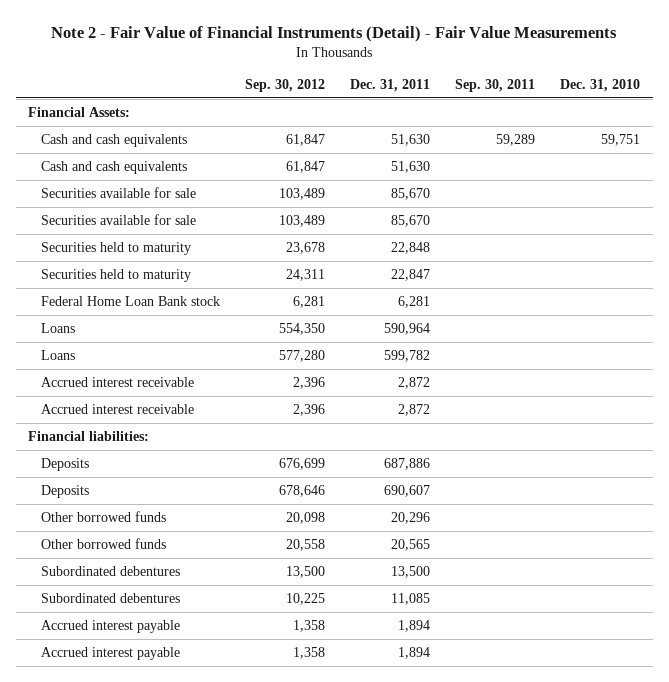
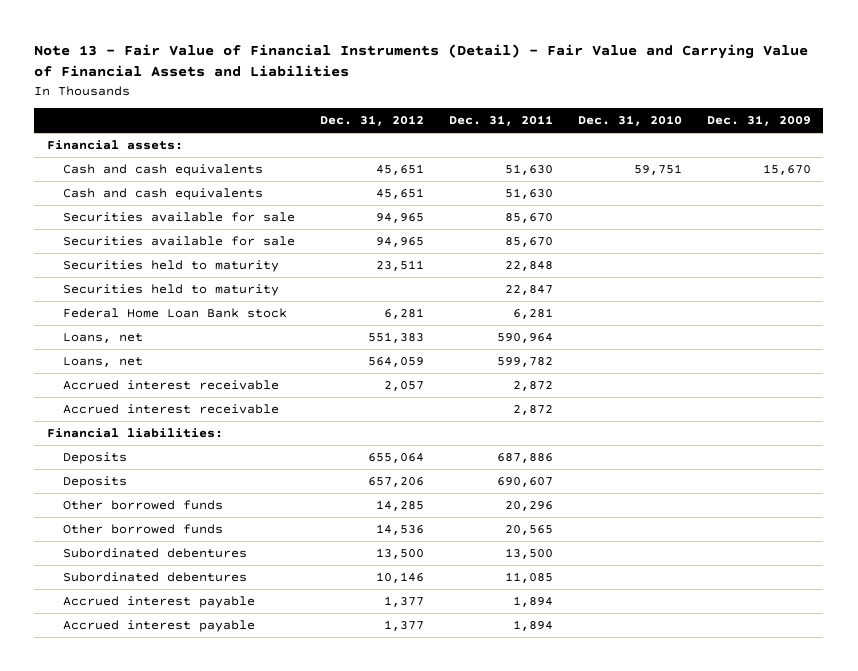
[51,25,618,42] Note 2 - Fair Value of Financial Instruments (Detail) - Fair Value Measurements -> [34,44,809,78] Note 13 - Fair Value of Financial Instruments (Detail) - Fair Value and Carrying Value of Financial Assets and Liabilities
[245,79,326,93] Sep. 30, 2012 -> none
[455,79,536,93] Sep. 30, 2011 -> none
none -> [320,115,425,127] Dec. 31, 2012
none -> [706,115,811,127] Dec. 31, 2009
[28,106,131,117] Financial Assets: -> [46,139,183,150] Financial assets:
[41,322,76,333] Loans -> [63,332,144,343] Loans, net
[41,349,76,360] Loans -> [63,356,144,367] Loans, net

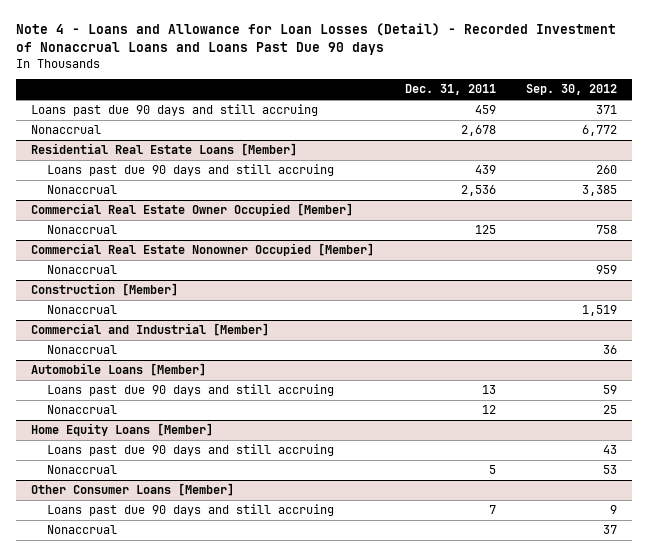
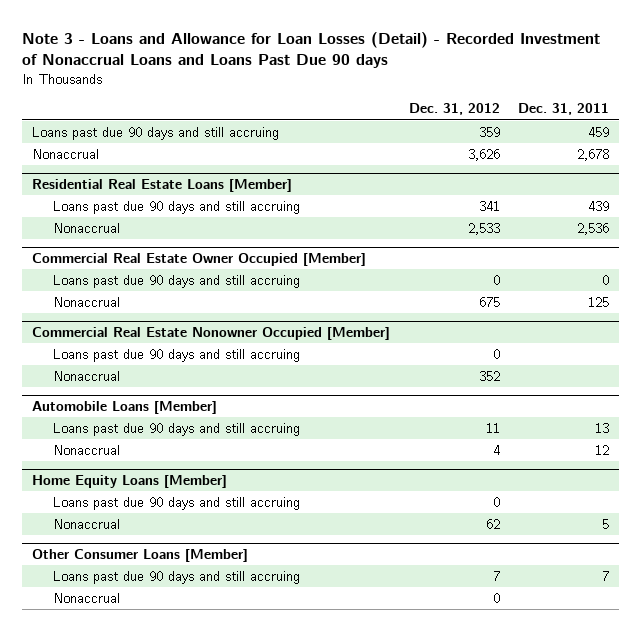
[16,23,617,56] Note 4 - Loans and Allowance for Loan Losses (Detail) - Recorded Investment of Nonaccrual Loans and Loans Past Due 90 days -> [22,31,601,69] Note 3 - Loans and Allowance for Loan Losses (Detail) - Recorded Investment of Nonaccrual Loans and Loans Past Due 90 days
[525,84,617,96] Sep. 30, 2012 -> none
none -> [408,103,500,116] Dec. 31, 2012
none -> [53,274,301,288] Loans past due 90 days and still accruing
[46,265,117,275] Nonaccrual -> none
[31,283,179,297] Construction [Member] -> none
[46,305,117,315] Nonaccrual -> none
[31,323,270,337] Commercial and Industrial [Member] -> none
none -> [53,348,301,362] Loans past due 90 days and still accruing

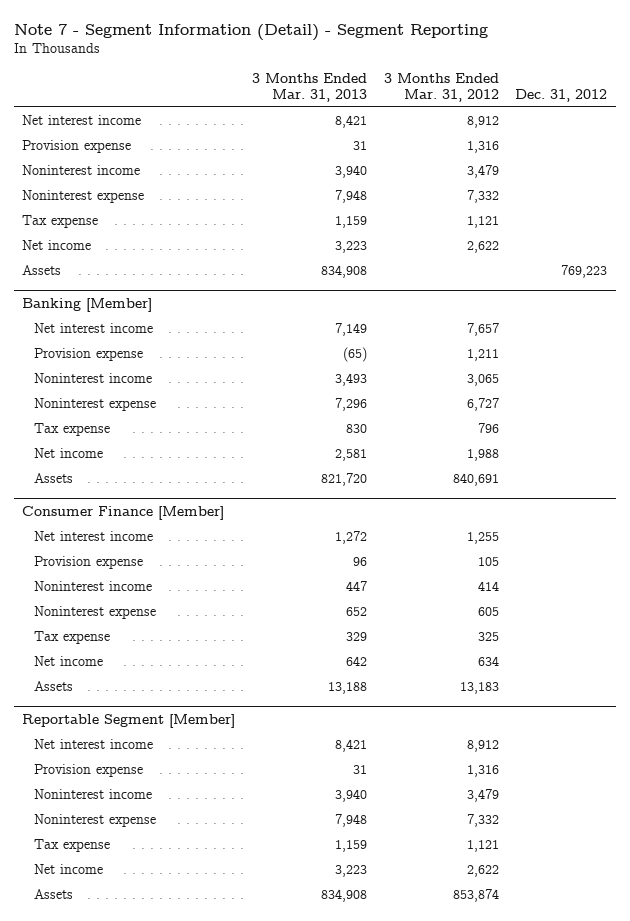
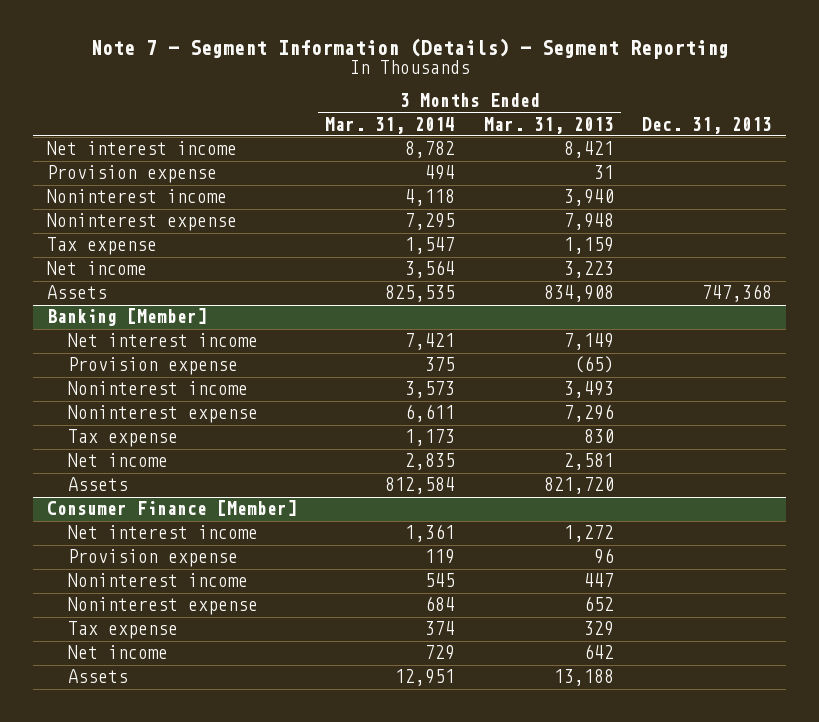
[14,23,489,41] Note 7 - Segment Information (Detail) - Segment Reporting -> [90,37,729,59] Note 7 - Segment Information (Details) - Segment Reporting
[383,73,499,102] 3 Months Ended Mar. 31, 2012 -> none
[515,88,608,102] Dec. 31, 2012 -> none
none -> [325,116,456,134] Mar. 31, 2014
none -> [642,116,773,134] Dec. 31, 2013
[22,713,236,728] Reportable Segment [Member] -> none
[34,739,154,750] Net interest income -> none
[34,764,144,778] Provision expense -> none
[34,789,153,800] Noninterest income -> none
[34,814,157,828] Noninterest expense -> none
[34,839,111,853] Tax expense -> none
[34,864,104,875] Net income -> none
[34,889,74,900] Assets -> none

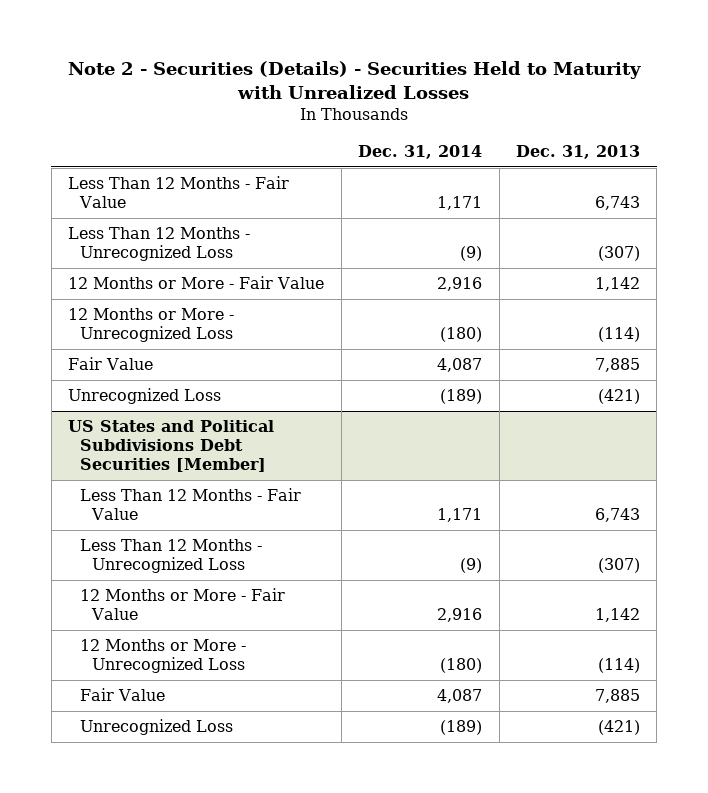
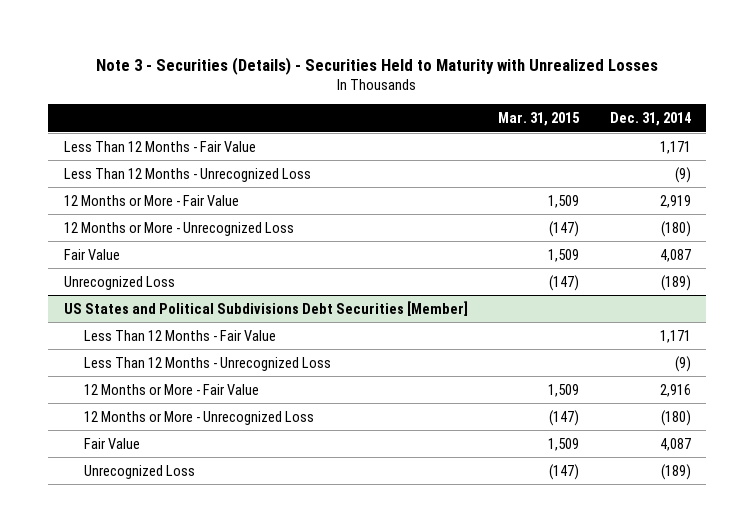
[68,61,642,100] Note 2 - Securities (Details) - Securities Held to Maturity with Unrealized Losses -> [96,56,659,75] Note 3 - Securities (Details) - Securities Held to Maturity with Unrealized Losses
[515,144,640,159] Dec. 31, 2013 -> none
none -> [498,112,581,127] Mar. 31, 2015
[437,277,483,292] 2,916 -> [659,194,691,208] 2,919

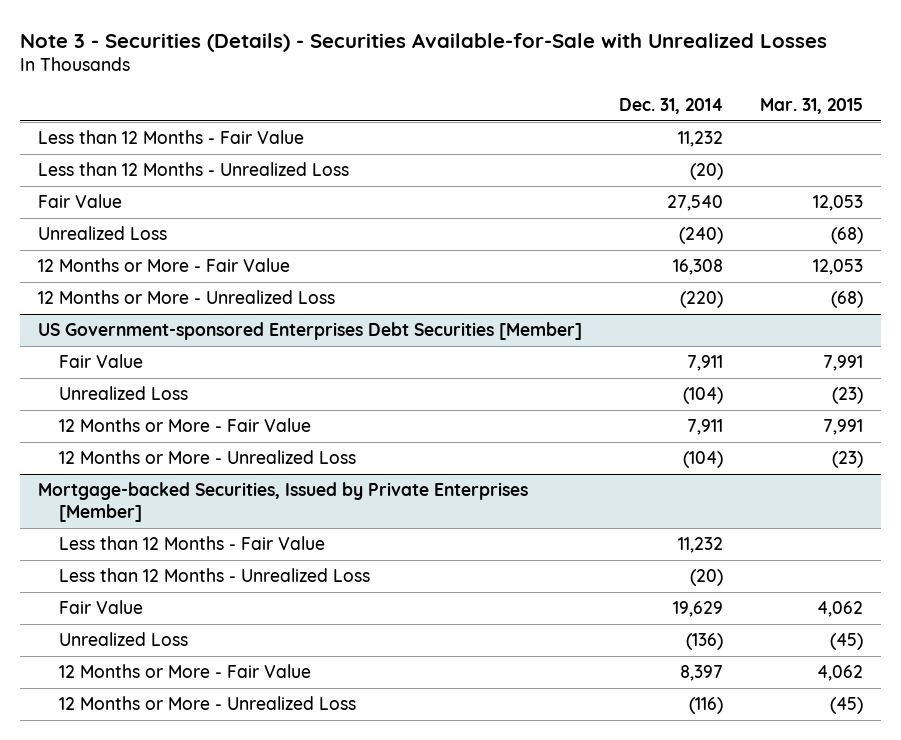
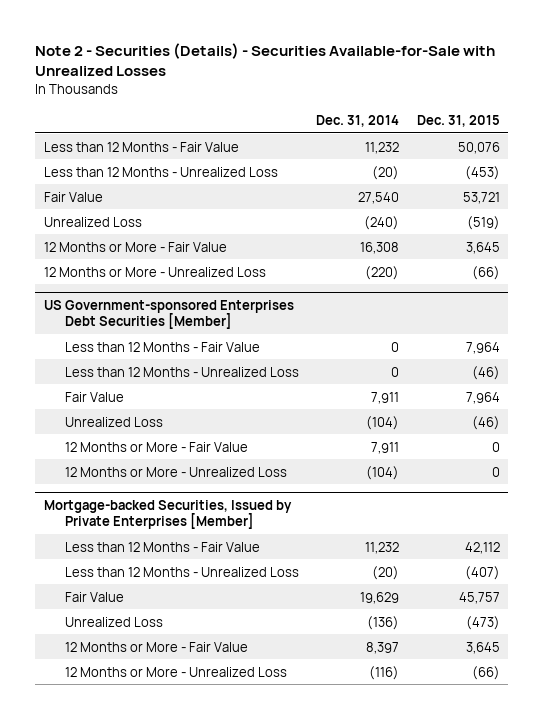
[20,32,828,52] Note 3 - Securities (Details) - Securities Available-for-Sale with Unrealized Losses -> [35,42,496,77] Note 2 - Securities (Details) - Securities Available-for-Sale with Unrealized Losses
[759,98,863,115] Mar. 31, 2015 -> none
none -> [416,114,500,127] Dec. 31, 2015
none -> [64,341,260,352] Less than 12 Months - Fair Value
none -> [64,366,299,377] Less than 12 Months - Unrealized Loss

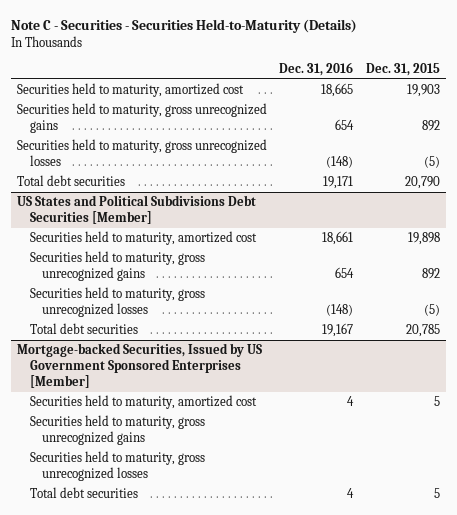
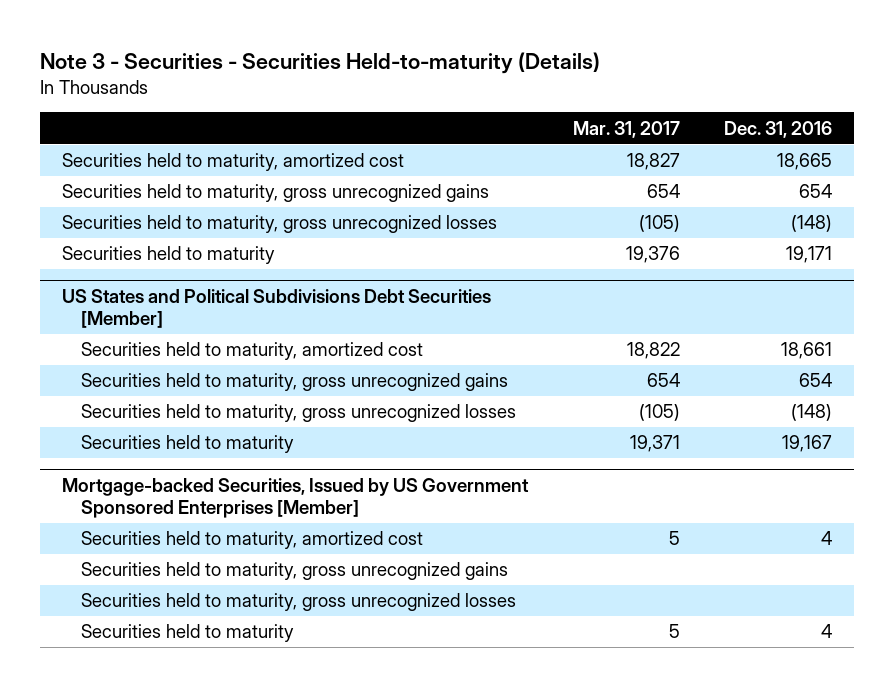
[10,18,357,33] Note C - Securities - Securities Held-to-Maturity (Details) -> [40,51,601,74] Note 3 - Securities - Securities Held-to-maturity (Details)
[365,63,440,77] Dec. 31, 2015 -> none
none -> [572,120,680,138] Mar. 31, 2017
[17,175,126,187] Total debt securities -> [62,246,276,265] Securities held to maturity
[29,323,138,335] Total debt securities -> [81,435,295,454] Securities held to maturity
[29,487,138,499] Total debt securities -> [81,624,295,643] Securities held to maturity

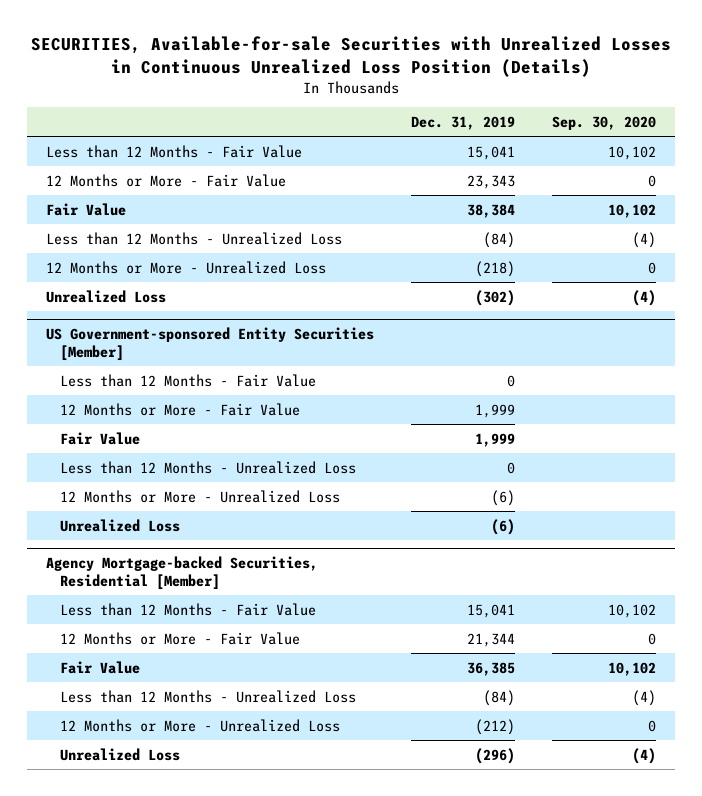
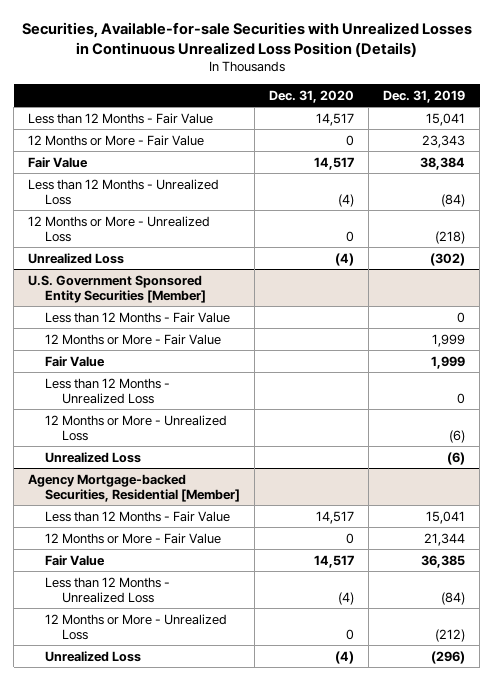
[31,36,672,77] SECURITIES, Available-for-sale Securities with Unrealized Losses in Continuous Unrealized Loss Position (Details) -> [21,21,472,57] Securities, Available-for-sale Securities with Unrealized Losses in Continuous Unrealized Loss Position (Details)
[552,115,657,130] Sep. 30, 2020 -> none
none -> [269,90,355,104] Dec. 31, 2020
[45,327,374,361] US Government-sponsored Entity Securities [Member] -> [28,274,207,303] U.S. Government Sponsored Entity Securities [Member]

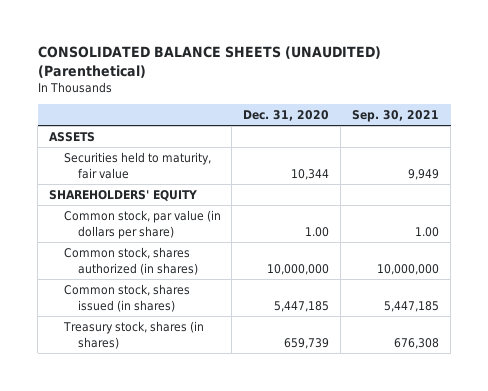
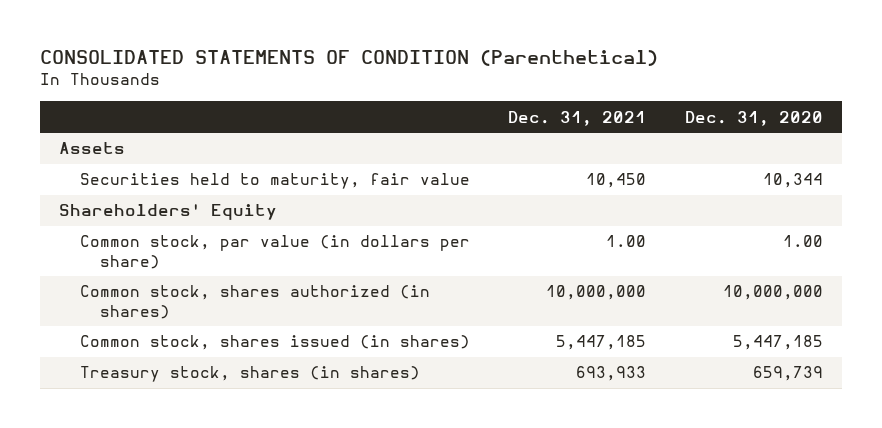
[37,45,381,78] CONSOLIDATED BALANCE SHEETS (UNAUDITED) (Parenthetical) -> [39,50,658,67] CONSOLIDATED STATEMENTS OF CONDITION (Parenthetical)
[352,110,440,123] Sep. 30, 2021 -> none
none -> [508,110,647,126] Dec. 31, 2021
[49,131,96,142] ASSETS -> [59,142,126,155] Assets
[49,189,198,201] SHAREHOLDERS' EQUITY -> [59,204,278,221] Shareholders' Equity

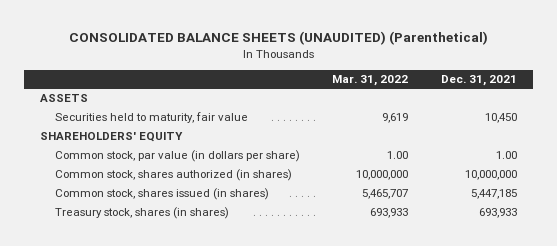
[39,50,658,67] CONSOLIDATED STATEMENTS OF CONDITION (Parenthetical) -> [68,31,488,46] CONSOLIDATED BALANCE SHEETS (UNAUDITED) (Parenthetical)
[684,110,823,126] Dec. 31, 2020 -> none
none -> [332,74,409,86] Mar. 31, 2022
[59,142,126,155] Assets -> [40,94,89,103] ASSETS
[59,204,278,221] Shareholders' Equity -> [40,132,184,143] SHAREHOLDERS' EQUITY

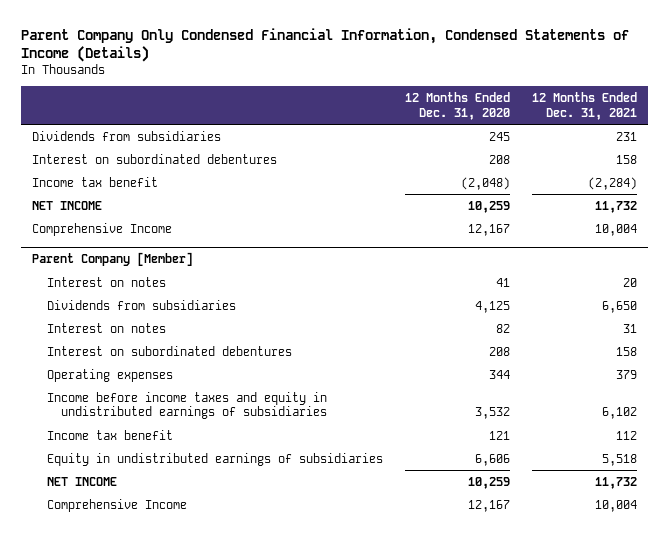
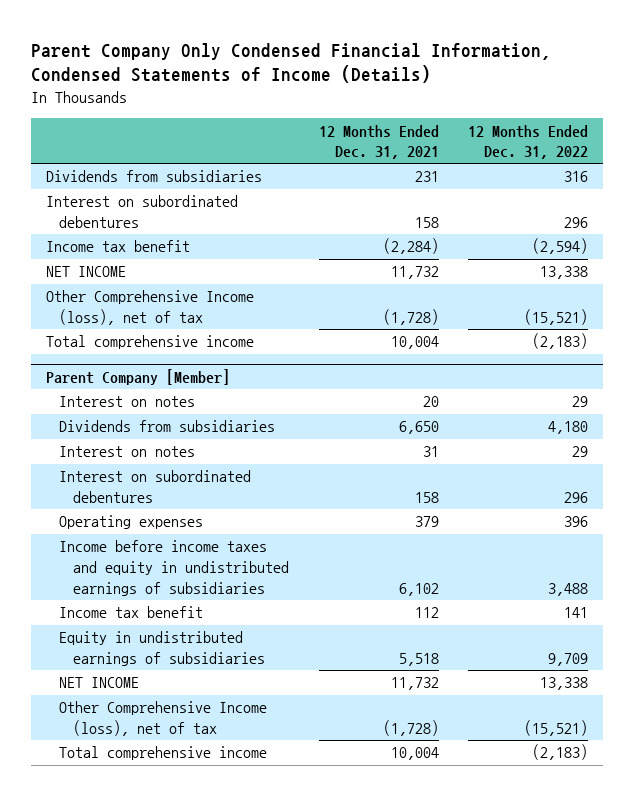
[404,92,510,120] 12 Months Ended Dec. 31, 2020 -> none
none -> [468,124,589,160] 12 Months Ended Dec. 31, 2022
none -> [45,290,254,326] Other Comprehensive Income (loss), net of tax
[32,222,173,236] Comprehensive Income -> [45,335,254,350] Total comprehensive income
none -> [59,701,268,737] Other Comprehensive Income (loss), net of tax
[46,498,187,512] Comprehensive Income -> [59,746,268,761] Total comprehensive income

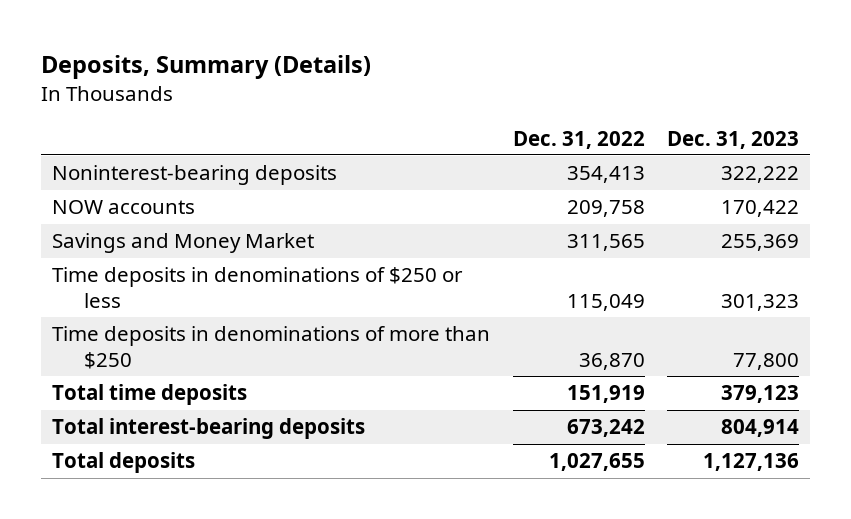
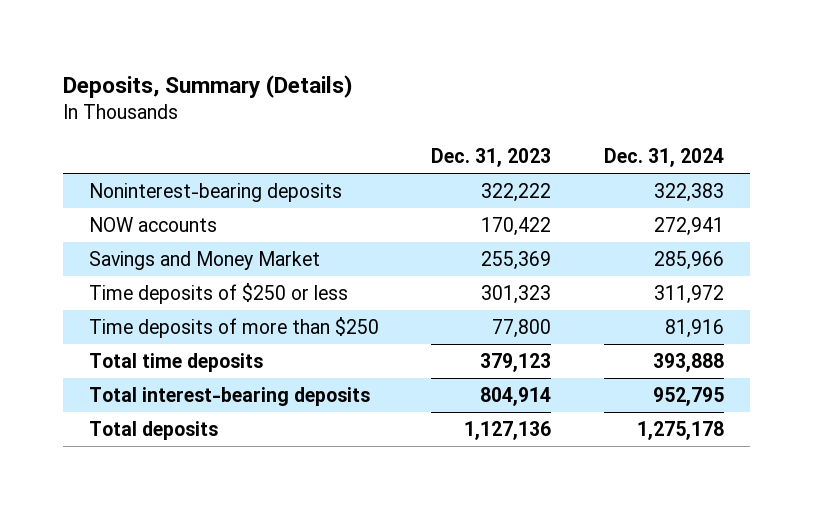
[512,130,645,149] Dec. 31, 2022 -> none
none -> [603,147,724,167] Dec. 31, 2024
[52,267,464,308] Time deposits in denominations of $250 or less -> [88,283,348,305] Time deposits of $250 or less
[52,326,491,369] Time deposits in denominations of more than $250 -> [88,317,379,339] Time deposits of more than $250

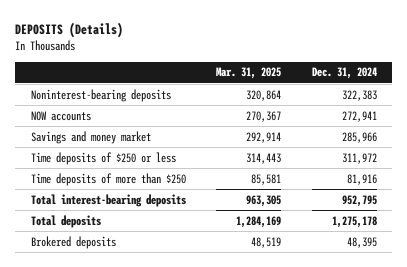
[62,74,353,98] Deposits, Summary (Details) -> [15,21,124,38] DEPOSITS (Details)
[431,147,552,167] Dec. 31, 2023 -> none
none -> [216,67,282,80] Mar. 31, 2025
[88,251,320,271] Savings and Money Market -> [30,130,151,144] Savings and money market
[88,353,263,373] Total time deposits -> none
none -> [30,235,116,249] Brokered deposits

